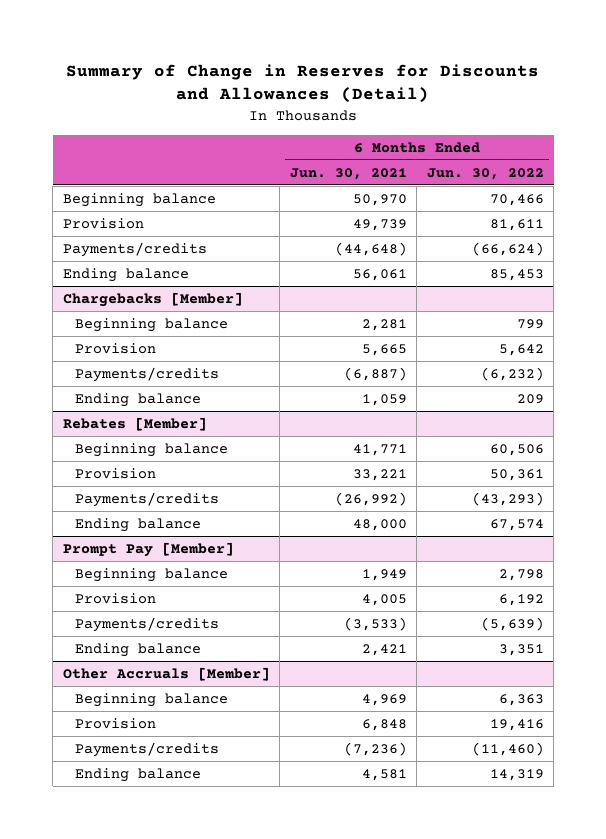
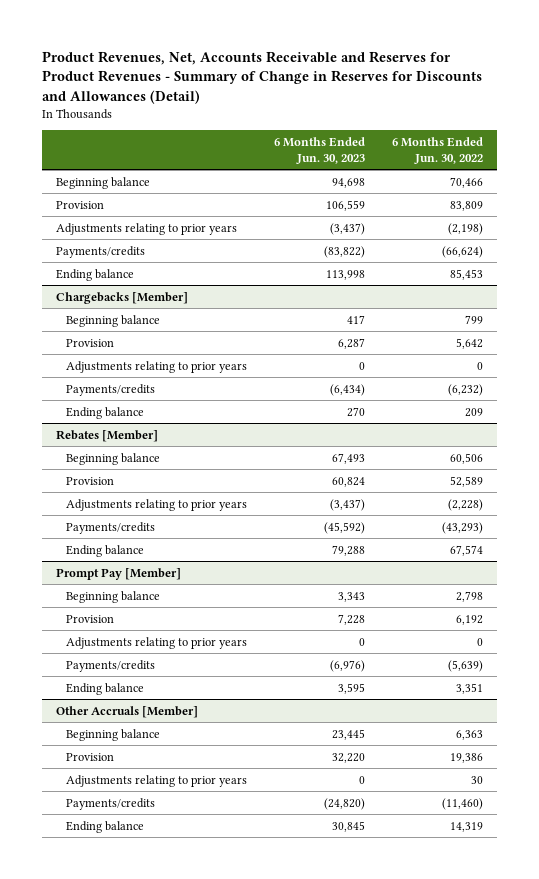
[66,63,540,104] Summary of Change in Reserves for Discounts and Allowances (Detail) -> [42,50,483,104] Product Revenues, Net, Accounts Receivable and Reserves for Product Revenues - Summary of Change in Reserves for Discounts and Allowances (Detail)
[289,167,407,180] Jun. 30, 2021 -> none
none -> [274,136,366,164] 6 Months Ended Jun. 30, 2023
[489,218,544,231] 81,611 -> [450,200,484,211] 83,809
none -> [55,222,237,235] Adjustments relating to prior years
none -> [66,360,248,373] Adjustments relating to prior years
[489,468,544,481] 50,361 -> [450,475,484,487] 52,589
none -> [66,498,248,511] Adjustments relating to prior years
none -> [66,636,248,649] Adjustments relating to prior years
[489,718,544,731] 19,416 -> [450,752,484,763] 19,386
none -> [66,774,248,787] Adjustments relating to prior years

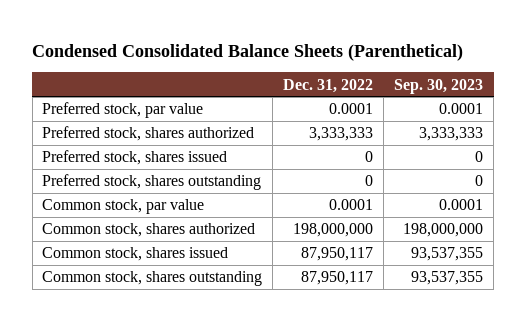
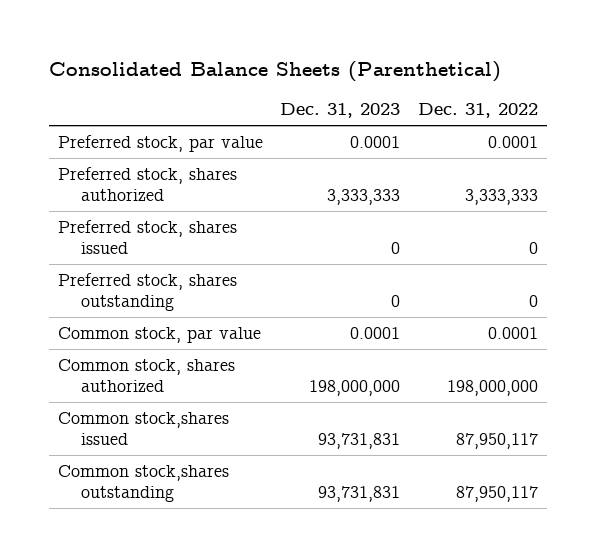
[32,43,464,61] Condensed Consolidated Balance Sheets (Parenthetical) -> [48,60,501,82] Consolidated Balance Sheets (Parenthetical)
[394,78,484,94] Sep. 30, 2023 -> none
none -> [280,103,401,119] Dec. 31, 2023
[42,247,229,262] Common stock, shares issued -> [57,411,229,446] Common stock,shares issued
[42,271,263,287] Common stock, shares outstanding -> [57,464,229,503] Common stock,shares outstanding

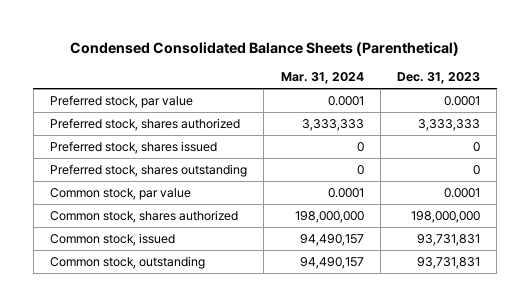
[48,60,501,82] Consolidated Balance Sheets (Parenthetical) -> [70,41,460,56] Condensed Consolidated Balance Sheets (Parenthetical)
[418,103,539,119] Dec. 31, 2022 -> none
none -> [280,72,364,85] Mar. 31, 2024
[57,411,229,446] Common stock,shares issued -> [50,232,176,246] Common stock, issued
[57,464,229,503] Common stock,shares outstanding -> [50,255,206,269] Common stock, outstanding

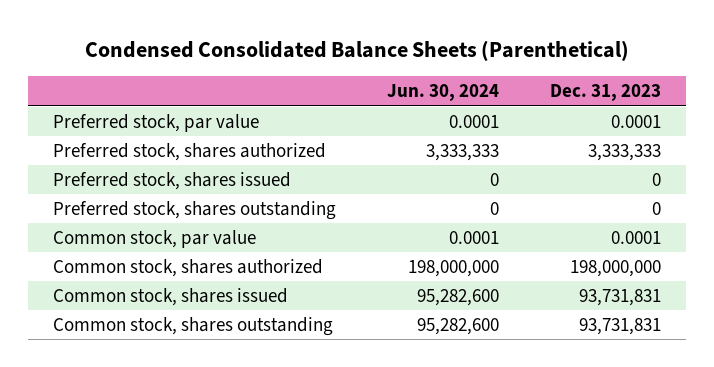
[280,72,364,85] Mar. 31, 2024 -> none
none -> [386,84,499,102] Jun. 30, 2024
[50,232,176,246] Common stock, issued -> [53,287,289,306] Common stock, shares issued
[50,255,206,269] Common stock, outstanding -> [53,316,334,336] Common stock, shares outstanding

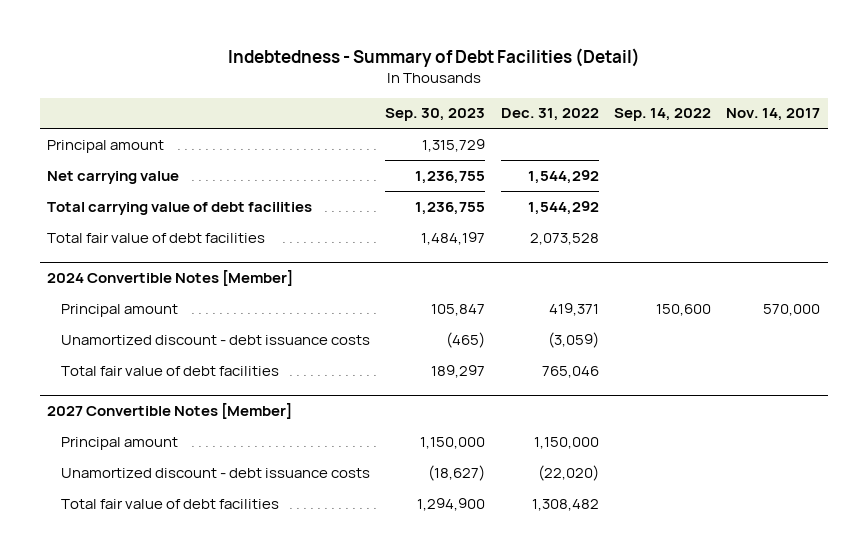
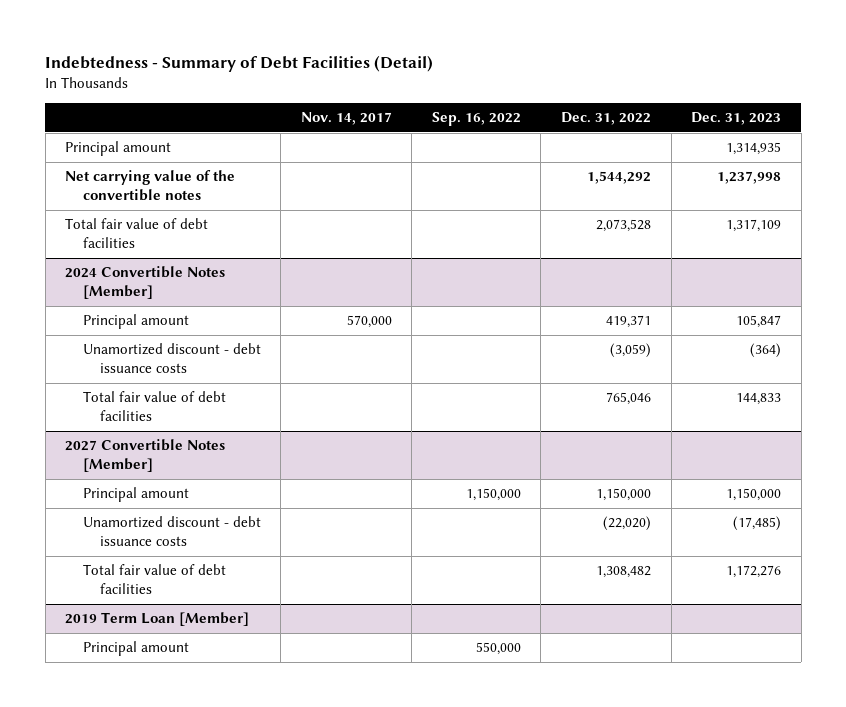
[385,108,486,122] Sep. 30, 2023 -> none
[613,108,711,122] Sep. 14, 2022 -> none
none -> [431,112,521,127] Sep. 16, 2022
none -> [691,112,782,126] Dec. 31, 2023
[47,201,313,215] Total carrying value of debt facilities -> none
[47,170,180,184] Net carrying value -> [65,170,236,202] Net carrying value of the convertible notes
none -> [65,612,250,627] 2019 Term Loan [Member]
none -> [82,641,189,657] Principal amount

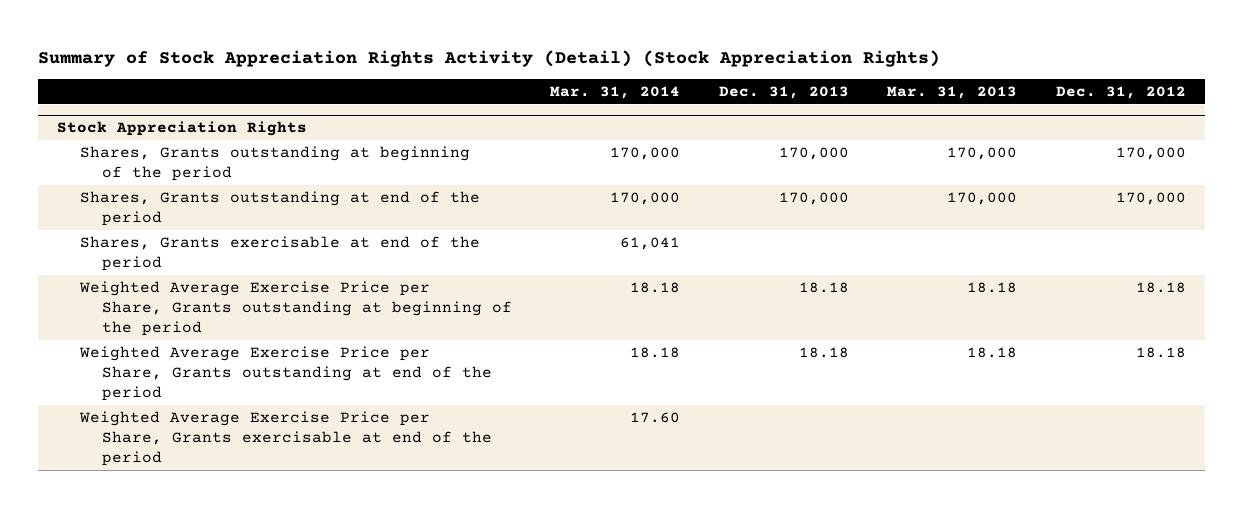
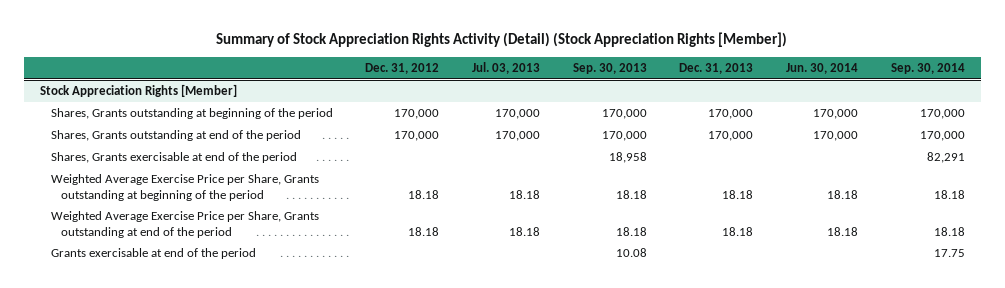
[38,49,941,67] Summary of Stock Appreciation Rights Activity (Detail) (Stock Appreciation Rights) -> [216,31,788,47] Summary of Stock Appreciation Rights Activity (Detail) (Stock Appreciation Rights [Member])
[550,85,681,99] Mar. 31, 2014 -> none
[887,85,1018,99] Mar. 31, 2013 -> none
none -> [471,62,540,75] Jul. 03, 2013
none -> [572,63,647,75] Sep. 30, 2013
none -> [785,63,858,75] Jun. 30, 2014
none -> [890,63,965,75] Sep. 30, 2014
[57,121,308,137] Stock Appreciation Rights -> [40,84,238,98] Stock Appreciation Rights [Member]
[78,411,492,467] Weighted Average Exercise Price per Share, Grants exercisable at end of the period -> [50,248,256,260] Grants exercisable at end of the period

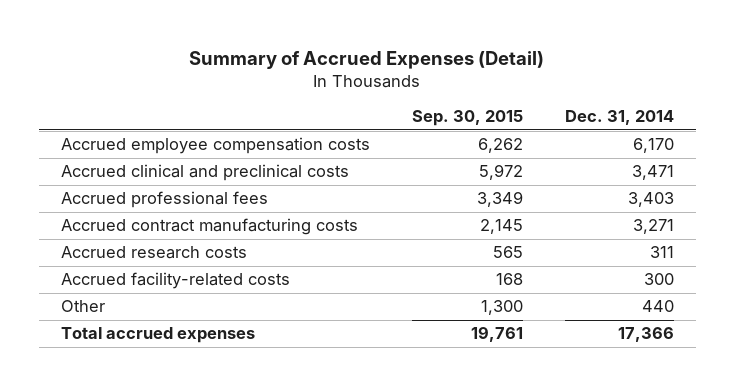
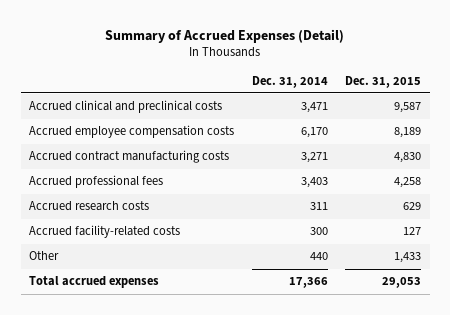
[411,110,523,127] Sep. 30, 2015 -> none
none -> [344,75,421,88] Dec. 31, 2015
[60,137,370,155] Accrued employee compensation costs -> [29,125,235,139] Accrued employee compensation costs
[60,191,268,209] Accrued professional fees -> [29,175,164,189] Accrued professional fees

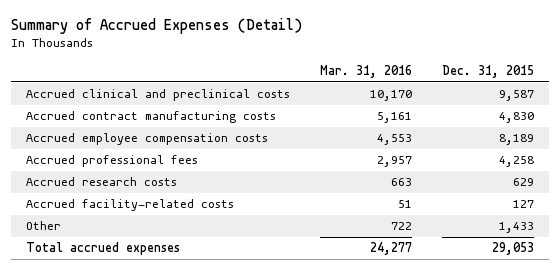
[251,75,328,88] Dec. 31, 2014 -> none
none -> [320,65,413,79] Mar. 31, 2016
[29,125,235,139] Accrued employee compensation costs -> [25,133,268,146] Accrued employee compensation costs

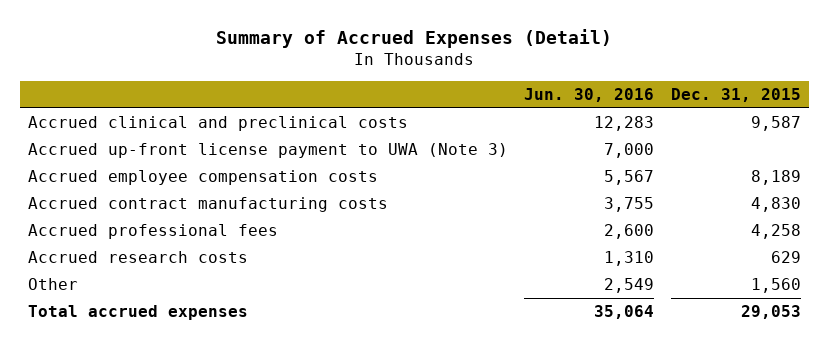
[320,65,413,79] Mar. 31, 2016 -> none
none -> [524,88,655,103] Jun. 30, 2016
none -> [28,142,509,158] Accrued up-front license payment to UWA (Note 3)
[25,111,276,124] Accrued contract manufacturing costs -> [28,196,389,212] Accrued contract manufacturing costs
[25,199,234,212] Accrued facility-related costs -> none
[499,222,535,234] 1,433 -> [750,277,801,293] 1,560

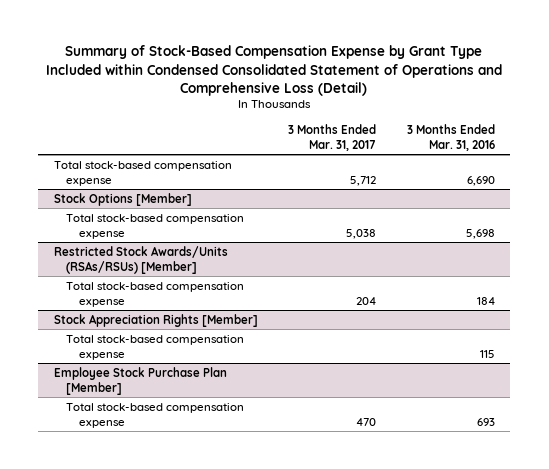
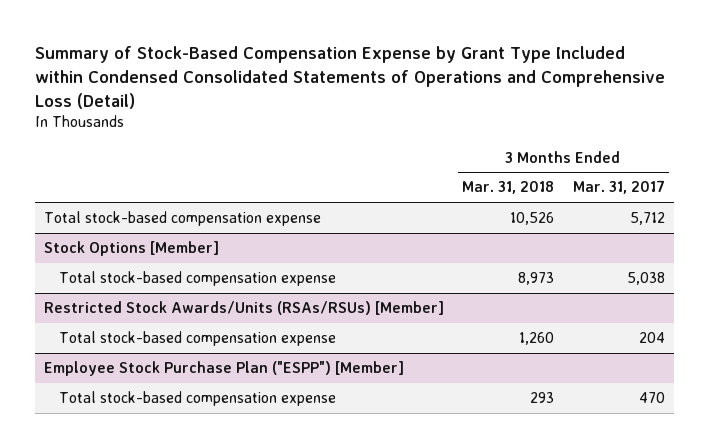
[46,45,503,96] Summary of Stock-Based Compensation Expense by Grant Type Included within Condensed Consolidated Statement of Operations and Comprehensive Loss (Detail) -> [35,45,666,109] Summary of Stock-Based Compensation Expense by Grant Type Included within Condensed Consolidated Statements of Operations and Comprehensive Loss (Detail)
[406,123,495,151] 3 Months Ended Mar. 31, 2016 -> none
none -> [462,181,555,195] Mar. 31, 2018
[53,313,258,327] Stock Appreciation Rights [Member] -> none
[66,334,245,360] Total stock-based compensation expense -> none
[53,366,227,395] Employee Stock Purchase Plan [Member] -> [44,361,405,377] Employee Stock Purchase Plan ("ESPP") [Member]

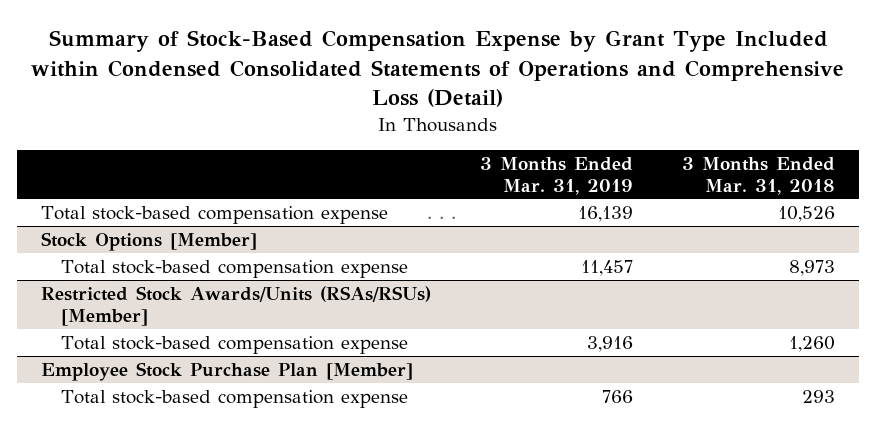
[572,180,665,195] Mar. 31, 2017 -> none
none -> [480,156,634,195] 3 Months Ended Mar. 31, 2019
[44,361,405,377] Employee Stock Purchase Plan ("ESPP") [Member] -> [41,361,414,381] Employee Stock Purchase Plan [Member]

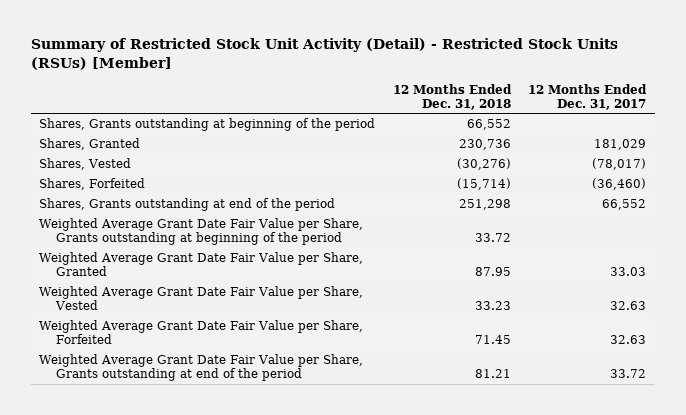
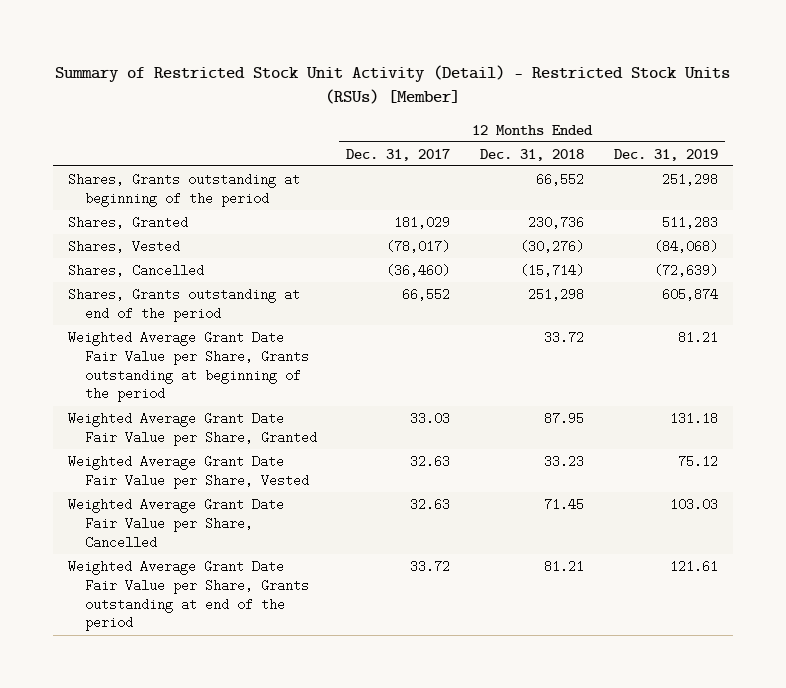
none -> [613,148,718,161] Dec. 31, 2019
[39,178,146,191] Shares, Forfeited -> [67,263,204,277] Shares, Cancelled
[39,320,364,345] Weighted Average Grant Date Fair Value per Share, Forfeited -> [67,497,284,549] Weighted Average Grant Date Fair Value per Share, Cancelled

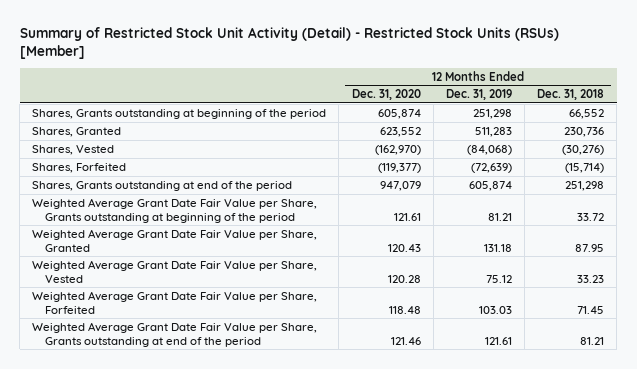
[346,148,451,161] Dec. 31, 2017 -> none
none -> [351,89,421,101] Dec. 31, 2020
[67,263,204,277] Shares, Cancelled -> [32,162,127,173] Shares, Forfeited
[67,497,284,549] Weighted Average Grant Date Fair Value per Share, Cancelled -> [32,290,318,314] Weighted Average Grant Date Fair Value per Share, Forfeited

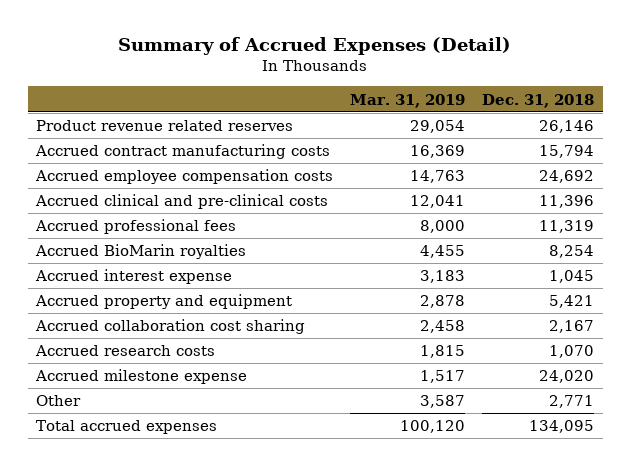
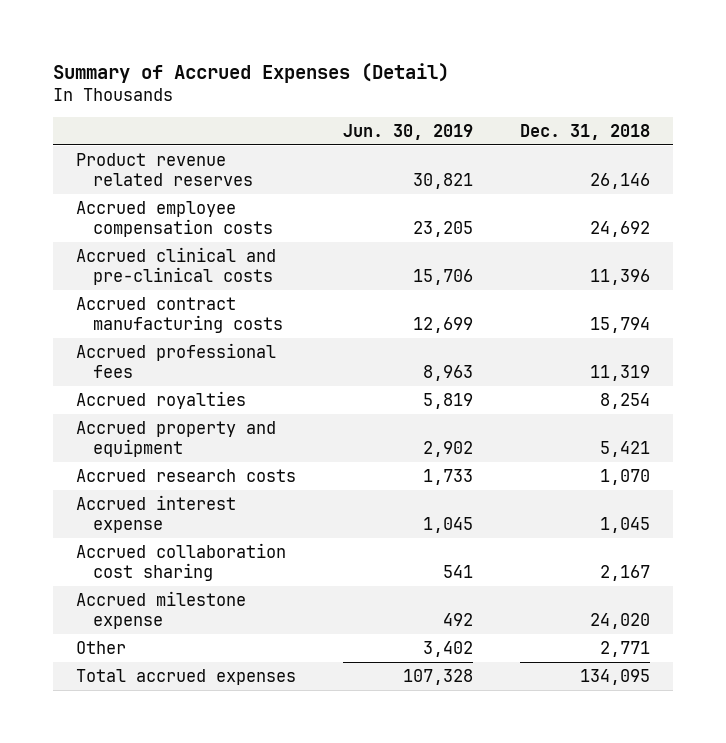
[350,93,466,108] Mar. 31, 2019 -> none
none -> [343,123,474,140] Jun. 30, 2019
[35,144,331,160] Accrued contract manufacturing costs -> [76,296,284,334] Accrued contract manufacturing costs
[35,244,247,260] Accrued BioMarin royalties -> [76,390,247,409] Accrued royalties
[35,269,233,285] Accrued interest expense -> [76,494,237,534] Accrued interest expense
[35,319,306,335] Accrued collaboration cost sharing -> [76,542,287,582] Accrued collaboration cost sharing

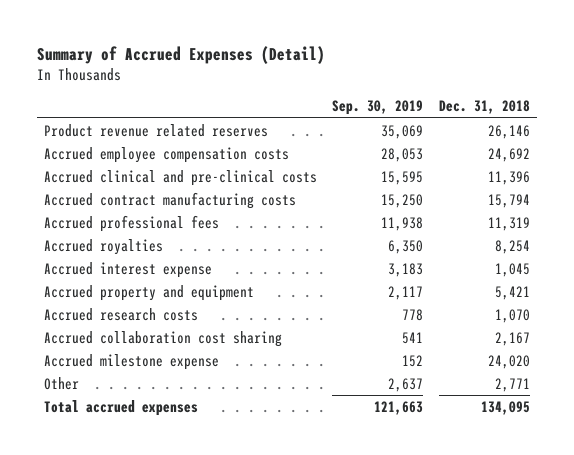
[343,123,474,140] Jun. 30, 2019 -> none
none -> [332,100,424,116] Sep. 30, 2019
[76,494,237,534] Accrued interest expense -> [44,261,213,278] Accrued interest expense

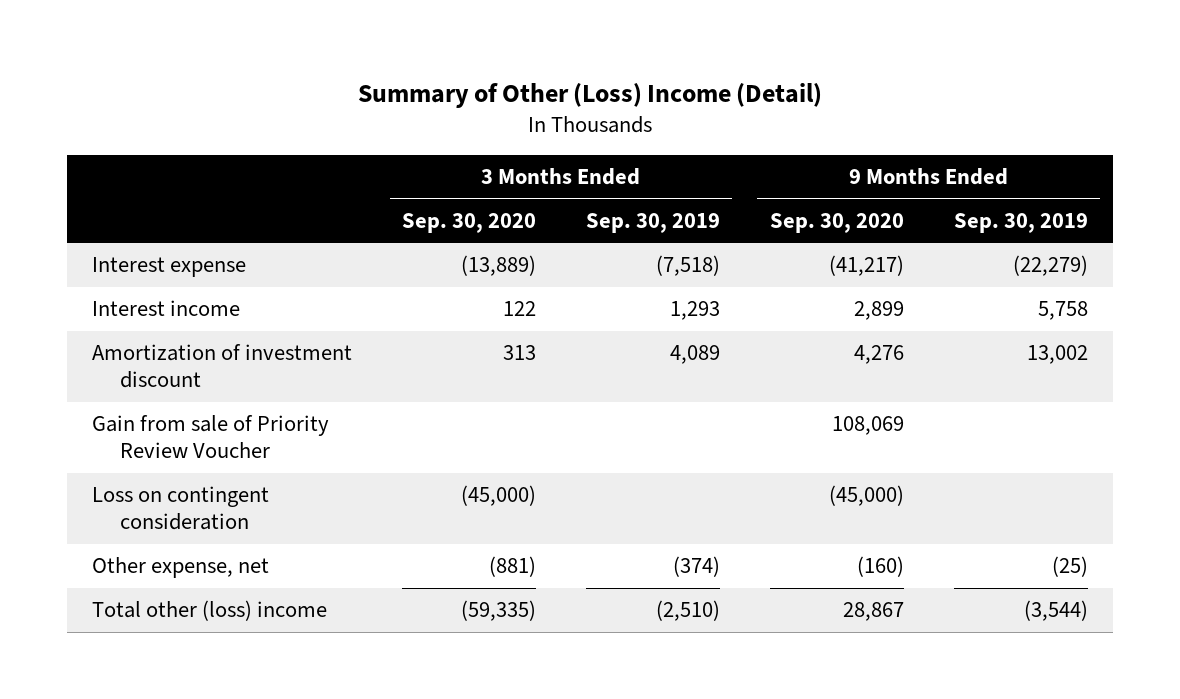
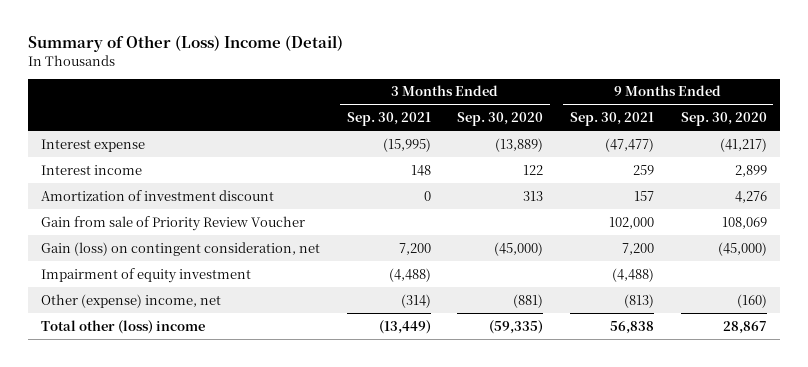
[585,213,720,234] Sep. 30, 2019 -> none
[953,213,1088,234] Sep. 30, 2019 -> none
none -> [346,112,431,127] Sep. 30, 2021
none -> [570,112,655,127] Sep. 30, 2021
[92,486,270,531] Loss on contingent consideration -> [41,241,321,256] Gain (loss) on contingent consideration, net
none -> [41,267,252,283] Impairment of equity investment
[92,557,270,579] Other expense, net -> [41,293,222,308] Other (expense) income, net

